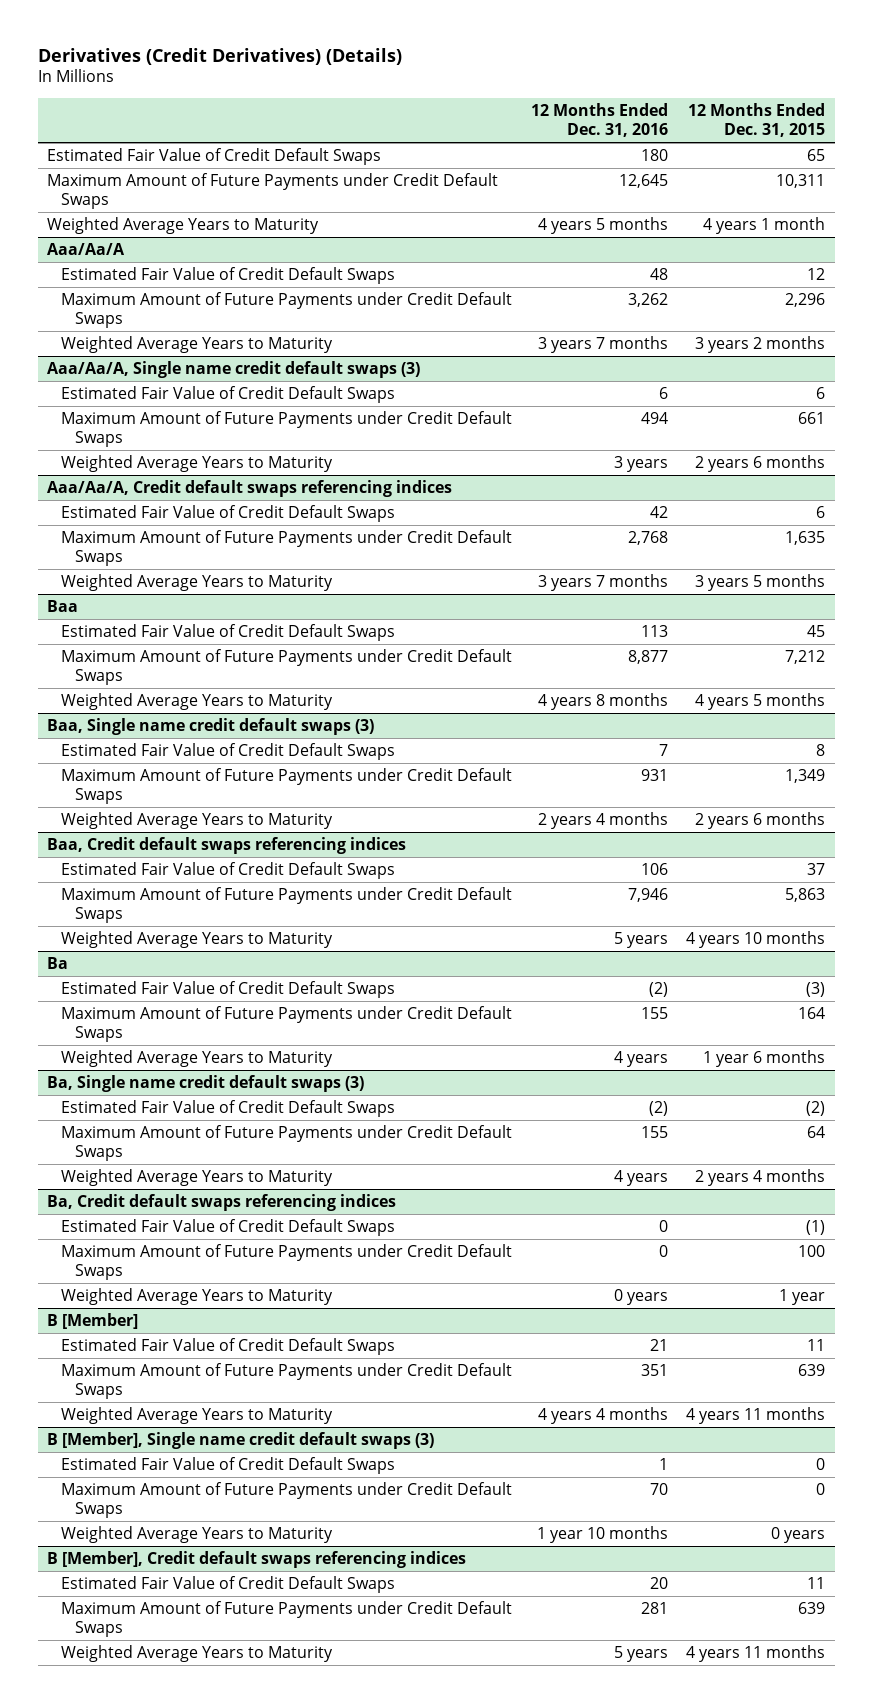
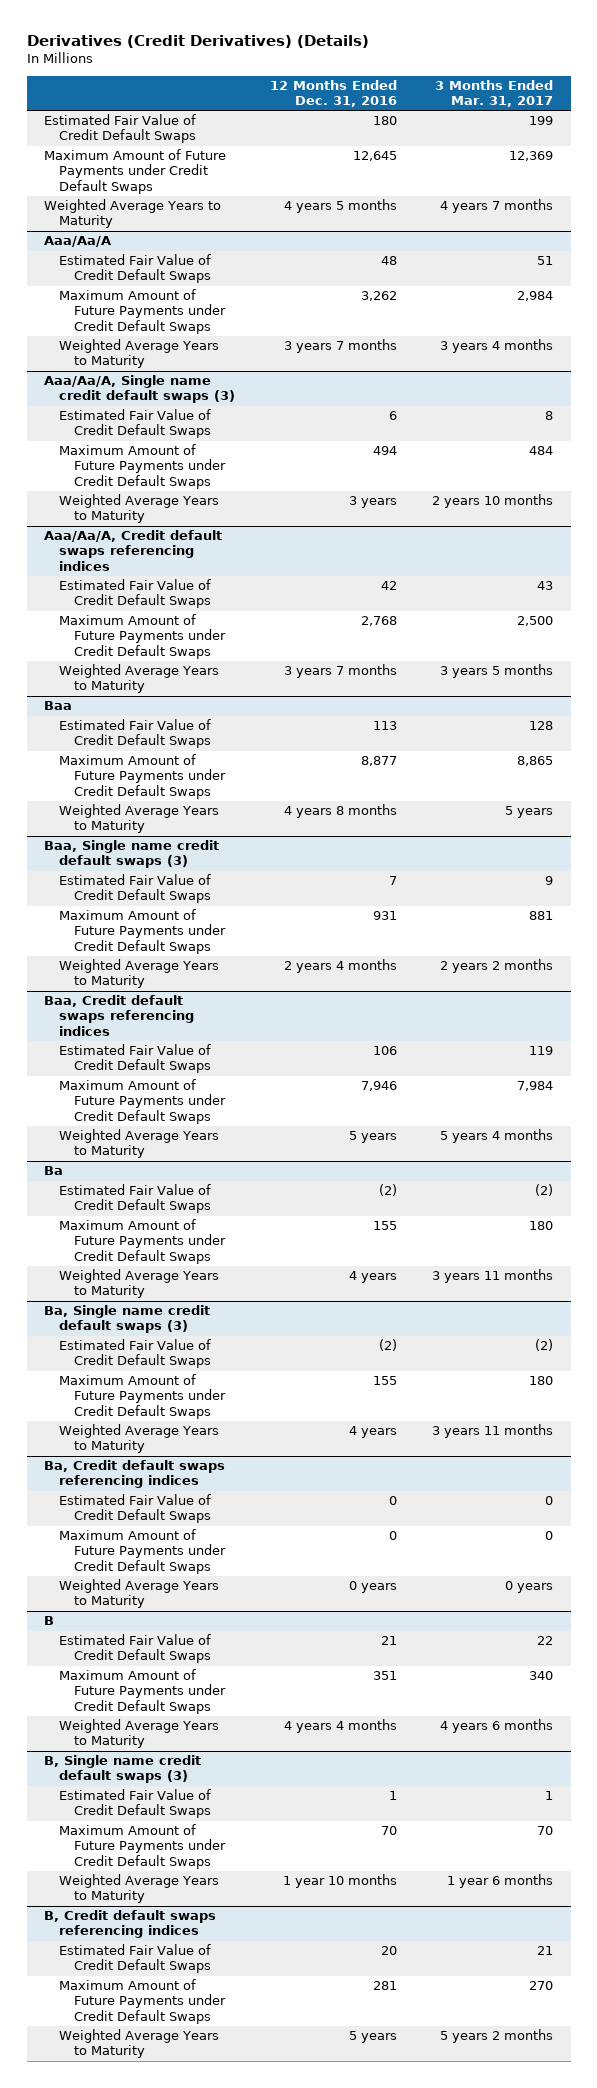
[688,102,826,137] 12 Months Ended Dec. 31, 2015 -> none
none -> [435,79,554,108] 3 Months Ended Mar. 31, 2017
[47,1313,139,1330] B [Member] -> [44,1616,55,1626] B
[47,1432,435,1450] B [Member], Single name credit default swaps (3) -> [44,1755,202,1784] B, Single name credit default swaps (3)
[47,1551,467,1569] B [Member], Credit default swaps referencing indices -> [44,1910,217,1939] B, Credit default swaps referencing indices

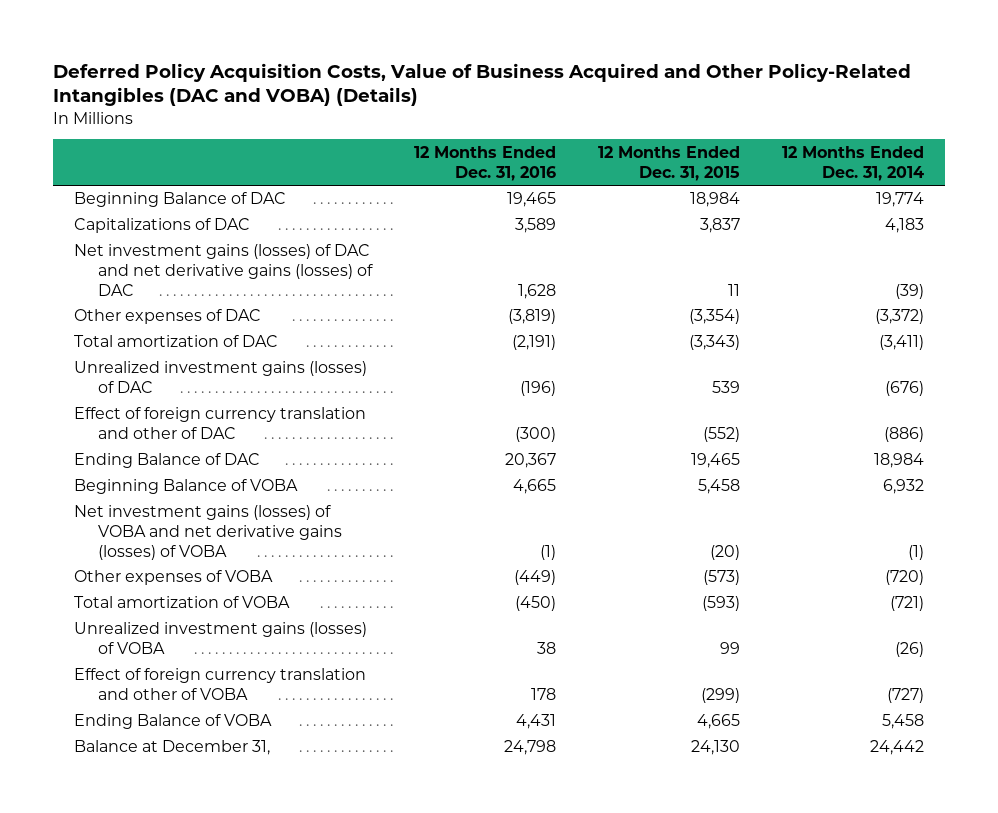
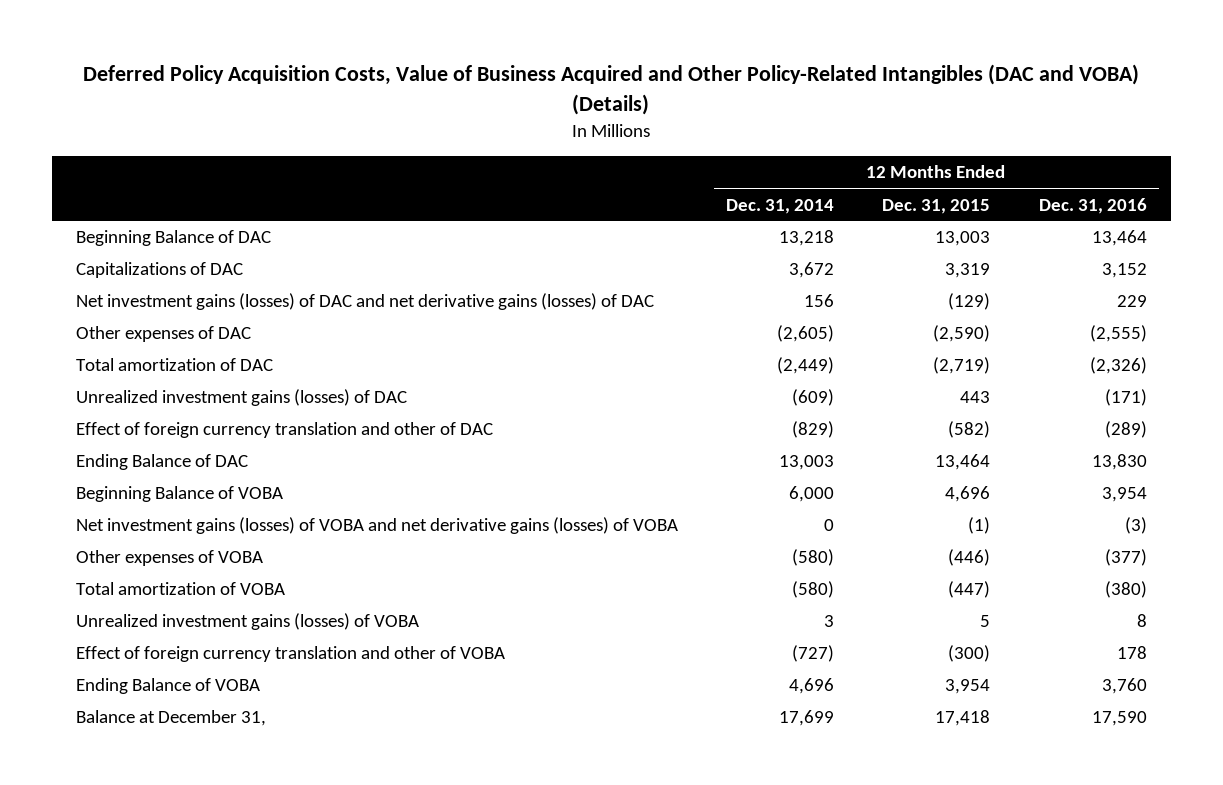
[507,192,557,208] 19,465 -> [1091,230,1147,247] 13,464
[690,192,741,208] 18,984 -> [935,231,991,247] 13,003
[876,192,925,208] 19,774 -> [779,230,835,247] 13,218
[515,218,557,234] 3,589 -> [1101,263,1147,279] 3,152
[700,218,741,234] 3,837 -> [945,263,991,279] 3,319
[885,218,925,234] 4,183 -> [789,262,835,279] 3,672
[518,284,557,300] 1,628 -> [1116,295,1147,308] 229
[728,284,741,297] 11 -> [948,293,991,311] (129)
[895,284,925,300] (39) -> [804,294,835,308] 156
[508,309,557,325] (3,819) -> [1089,325,1147,343] (2,555)
[689,309,741,325] (3,354) -> [933,325,991,343] (2,590)
[875,309,925,325] (3,372) -> [777,325,835,343] (2,605)
[512,335,557,351] (2,191) -> [1089,357,1147,375] (2,326)
[689,335,741,351] (3,343) -> [933,357,991,375] (2,719)
[879,335,925,351] (3,411) -> [777,357,835,375] (2,449)
[520,381,557,397] (196) -> [1104,389,1147,407] (171)
[712,381,741,394] 539 -> [960,391,991,404] 443
[885,381,925,397] (676) -> [792,389,835,407] (609)
[515,427,557,443] (300) -> [1104,421,1147,439] (289)
[703,427,741,443] (552) -> [948,421,991,439] (582)
[884,427,925,443] (886) -> [792,421,835,439] (829)
[505,453,557,469] 20,367 -> [1091,454,1147,471] 13,830
[691,453,741,469] 19,465 -> [935,454,991,471] 13,464
[874,453,925,469] 18,984 -> [779,455,835,471] 13,003
[513,479,557,495] 4,665 -> [1101,487,1147,503] 3,954
[698,479,741,495] 5,458 -> [945,486,991,503] 4,696
[883,479,925,495] 6,932 -> [789,486,835,503] 6,000
[540,545,557,561] (1) -> [1124,517,1147,535] (3)
[710,545,741,561] (20) -> [968,517,991,535] (1)
[908,545,925,561] (1) -> [824,519,835,532] 0
[514,570,557,586] (449) -> [1104,549,1147,567] (377)
[703,570,741,586] (573) -> [948,549,991,567] (446)
[885,570,925,586] (720) -> [792,549,835,567] (580)
[515,596,557,612] (450) -> [1104,581,1147,599] (380)
[702,596,741,612] (593) -> [948,581,991,599] (447)
[890,596,925,612] (721) -> [792,581,835,599] (580)
[537,642,557,655] 38 -> [1136,614,1147,628] 8
[720,642,741,655] 99 -> [980,615,991,628] 5
[895,642,925,658] (26) -> [824,615,835,628] 3
[701,688,741,704] (299) -> [948,645,991,663] (300)
[516,714,557,730] 4,431 -> [1101,678,1147,695] 3,760
[697,714,741,730] 4,665 -> [945,679,991,695] 3,954
[882,714,925,730] 5,458 -> [789,678,835,695] 4,696
[504,740,557,756] 24,798 -> [1091,711,1147,727] 17,590
[691,740,741,756] 24,130 -> [935,710,991,727] 17,418
[870,740,925,756] 24,442 -> [779,710,835,727] 17,699

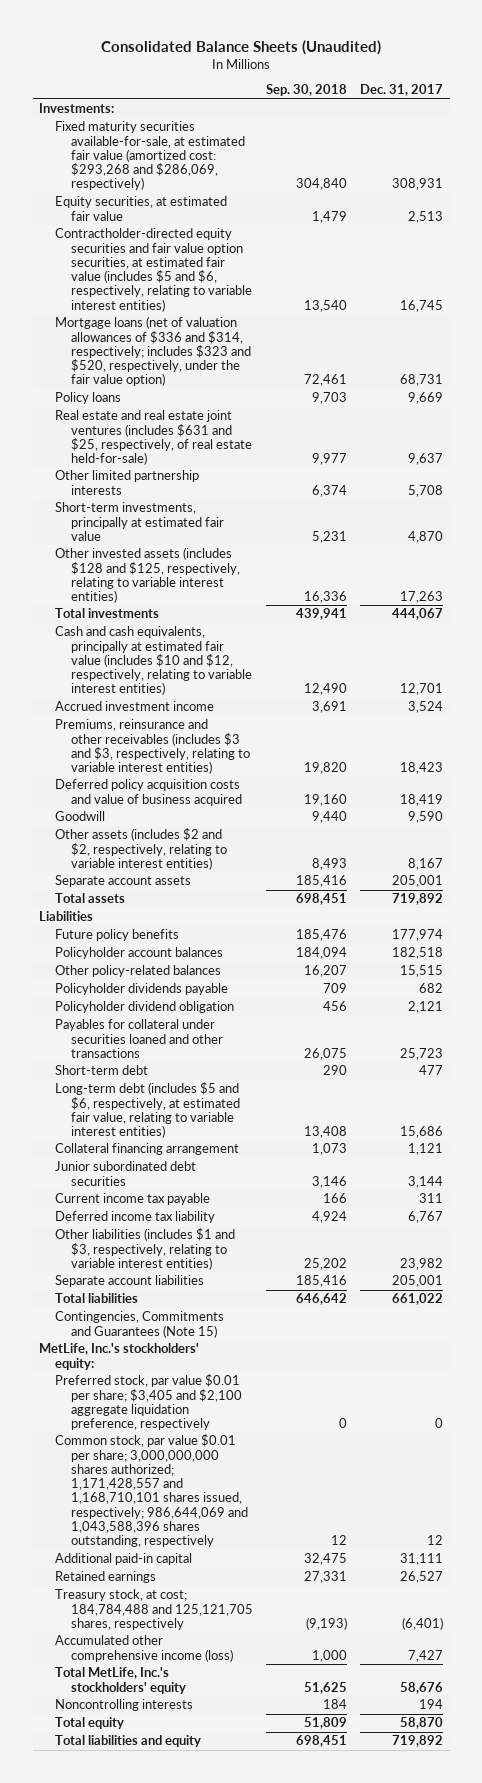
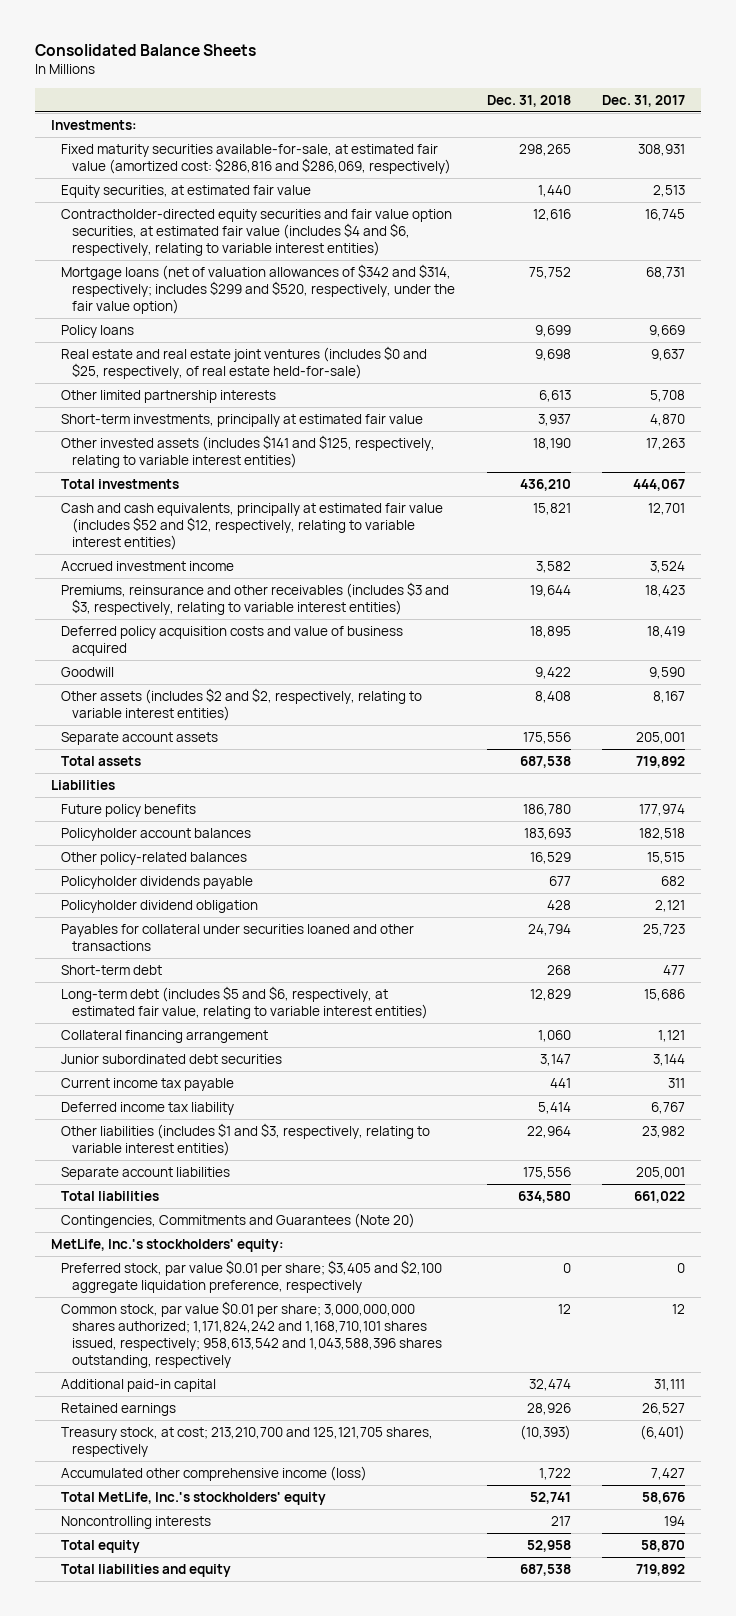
[101,40,382,56] Consolidated Balance Sheets (Unaudited) -> [35,44,257,57] Consolidated Balance Sheets
[265,84,347,97] Sep. 30, 2018 -> none
none -> [486,94,571,107] Dec. 31, 2018
[54,121,245,191] Fixed maturity securities available-for-sale, at estimated fair value (amortized cost: $293,268 and $286,069, respectively) -> [61,144,451,174] Fixed maturity securities available-for-sale, at estimated fair value (amortized cost: $286,816 and $286,069, respectively)
[54,228,252,312] Contractholder-directed equity securities and fair value option securities, at estimated fair value (includes $5 and $6, respectively, relating to variable interest entities) -> [61,209,453,256] Contractholder-directed equity securities and fair value option securities, at estimated fair value (includes $4 and $6, respectively, relating to variable interest entities)
[54,316,251,387] Mortgage loans (net of valuation allowances of $336 and $314, respectively; includes $323 and $520, respectively, under the fair value option) -> [61,264,455,314] Mortgage loans (net of valuation allowances of $342 and $314, respectively; includes $299 and $520, respectively, under the fair value option)
[54,410,252,466] Real estate and real estate joint ventures (includes $631 and $25, respectively, of real estate held-for-sale) -> [61,346,428,379] Real estate and real estate joint ventures (includes $0 and $25, respectively, of real estate held-for-sale)
[54,547,240,604] Other invested assets (includes $128 and $125, respectively, relating to variable interest entities) -> [61,435,436,468] Other invested assets (includes $141 and $125, respectively, relating to variable interest entities)
[54,626,252,696] Cash and cash equivalents, principally at estimated fair value (includes $10 and $12, respectively, relating to variable interest entities) -> [61,503,444,550] Cash and cash equivalents, principally at estimated fair value (includes $52 and $12, respectively, relating to variable interest entities)
[54,1311,224,1338] Contingencies, Commitments and Guarantees (Note 15) -> [61,1213,416,1229] Contingencies, Commitments and Guarantees (Note 20)
[54,1434,248,1548] Common stock, par value $0.01 per share; 3,000,000,000 shares authorized; 1,171,428,557 and 1,168,710,101 shares issued, respectively; 986,644,069 and 1,043,588,396 shares outstanding, respectively -> [61,1301,442,1368] Common stock, par value $0.01 per share; 3,000,000,000 shares authorized; 1,171,824,242 and 1,168,710,101 shares issued, respectively; 958,613,542 and 1,043,588,396 shares outstanding, respectively
[54,1589,253,1630] Treasury stock, at cost; 184,784,488 and 125,121,705 shares, respectively -> [61,1427,434,1457] Treasury stock, at cost; 213,210,700 and 125,121,705 shares, respectively

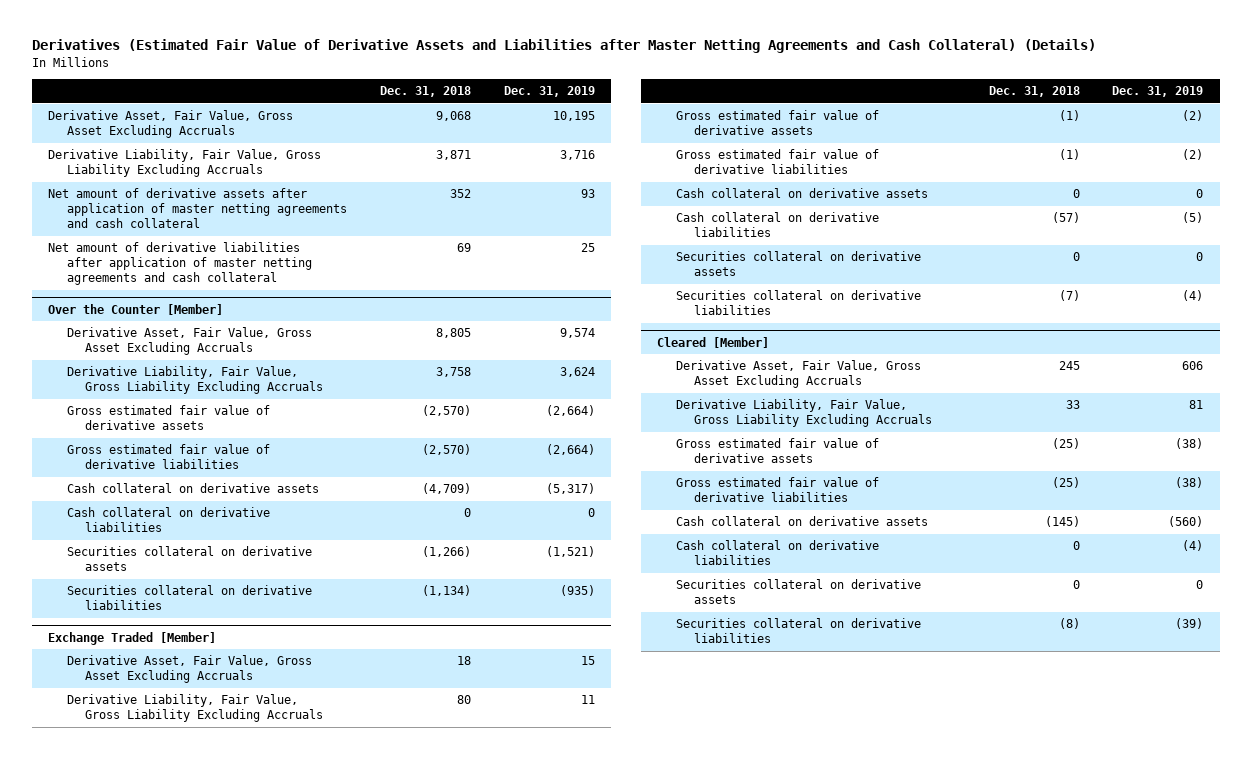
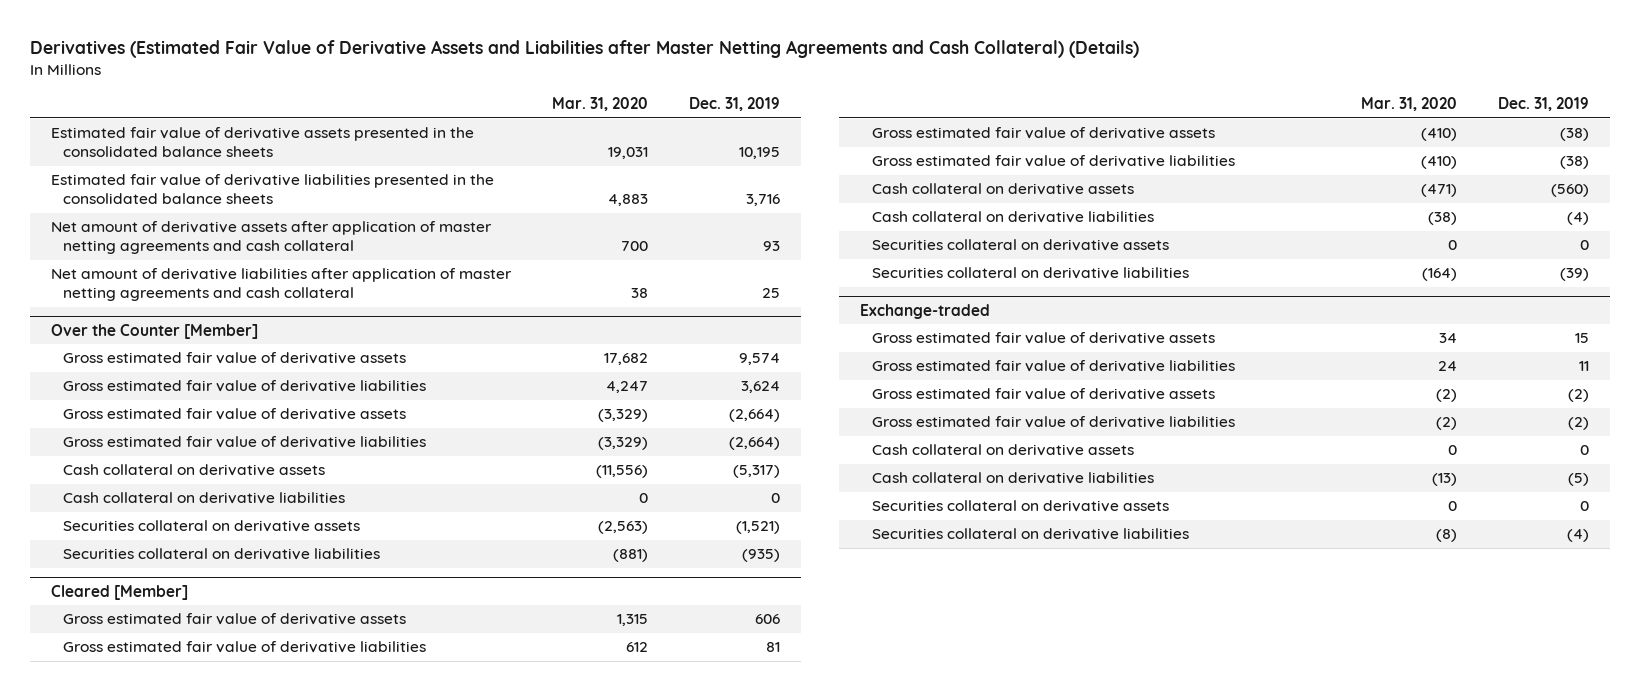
[379,85,471,97] Dec. 31, 2018 -> none
none -> [552,97,649,112] Mar. 31, 2020
[48,110,294,139] Derivative Asset, Fair Value, Gross Asset Excluding Accruals -> [50,127,474,158] Estimated fair value of derivative assets presented in the consolidated balance sheets
[48,149,322,178] Derivative Liability, Fair Value, Gross Liability Excluding Accruals -> [50,174,494,205] Estimated fair value of derivative liabilities presented in the consolidated balance sheets
[66,327,312,356] Derivative Asset, Fair Value, Gross Asset Excluding Accruals -> [62,352,406,365] Gross estimated fair value of derivative assets
[66,366,324,395] Derivative Liability, Fair Value, Gross Liability Excluding Accruals -> [62,380,426,393] Gross estimated fair value of derivative liabilities
[48,631,217,645] Exchange Traded [Member] -> none
[66,655,312,684] Derivative Asset, Fair Value, Gross Asset Excluding Accruals -> none
[66,694,324,723] Derivative Liability, Fair Value, Gross Liability Excluding Accruals -> none
[675,110,879,136] Gross estimated fair value of derivative assets -> none
[675,149,879,175] Gross estimated fair value of derivative liabilities -> none
[675,188,928,199] Cash collateral on derivative assets -> none
[675,212,879,238] Cash collateral on derivative liabilities -> none
[675,251,921,277] Securities collateral on derivative assets -> none
[675,290,921,316] Securities collateral on derivative liabilities -> none
[675,360,921,389] Derivative Asset, Fair Value, Gross Asset Excluding Accruals -> [62,613,406,626] Gross estimated fair value of derivative assets
[675,399,933,428] Derivative Liability, Fair Value, Gross Liability Excluding Accruals -> [62,641,426,654] Gross estimated fair value of derivative liabilities
none -> [859,303,990,319] Exchange-traded
none -> [871,332,1215,345] Gross estimated fair value of derivative assets
none -> [871,360,1235,373] Gross estimated fair value of derivative liabilities
none -> [871,388,1215,401] Gross estimated fair value of derivative assets
none -> [871,416,1235,429] Gross estimated fair value of derivative liabilities
none -> [871,444,1134,457] Cash collateral on derivative assets
none -> [871,472,1154,485] Cash collateral on derivative liabilities
none -> [871,500,1169,513] Securities collateral on derivative assets
none -> [871,528,1189,541] Securities collateral on derivative liabilities

